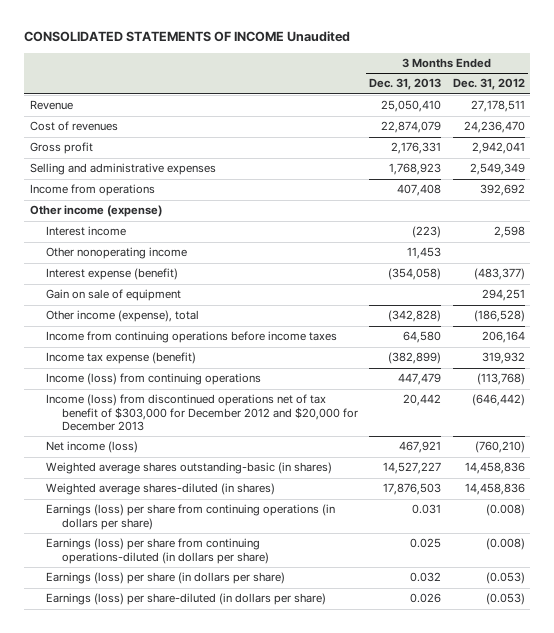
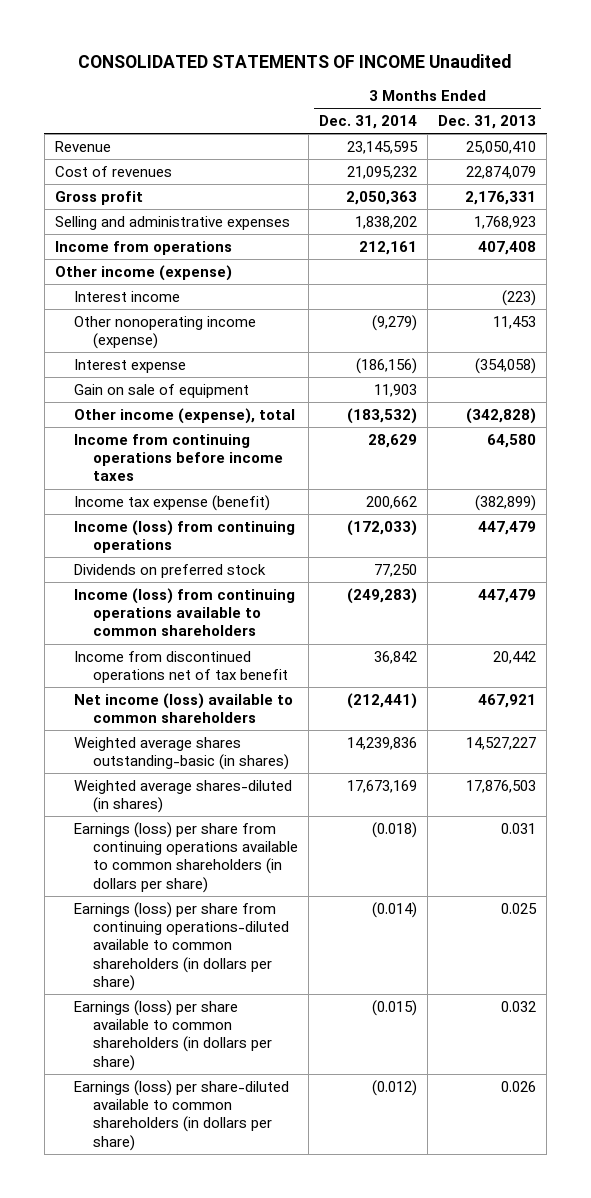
[452,78,525,91] Dec. 31, 2012 -> none
none -> [319,114,418,129] Dec. 31, 2014
[45,247,187,260] Other nonoperating income -> [73,315,256,350] Other nonoperating income (expense)
[45,268,178,281] Interest expense (benefit) -> [73,358,186,373] Interest expense
none -> [73,563,266,578] Dividends on preferred stock
none -> [73,587,295,637] Income (loss) from continuing operations available to common shareholders
[45,394,358,431] Income (loss) from discontinued operations net of tax benefit of $303,000 for December 2012 and $20,000 for December 2013 -> [73,650,288,684] Income from discontinued operations net of tax benefit
[45,441,138,454] Net income (loss) -> [73,692,293,724] Net income (loss) available to common shareholders
[45,504,335,530] Earnings (loss) per share from continuing operations (in dollars per share) -> [73,821,298,893] Earnings (loss) per share from continuing operations available to common shareholders (in dollars per share)
[45,538,269,564] Earnings (loss) per share from continuing operations-diluted (in dollars per share) -> [73,901,289,991] Earnings (loss) per share from continuing operations-diluted available to common shareholders (in dollars per share)
[45,572,285,585] Earnings (loss) per share (in dollars per share) -> [73,999,272,1071] Earnings (loss) per share available to common shareholders (in dollars per share)
[45,593,326,606] Earnings (loss) per share-diluted (in dollars per share) -> [73,1079,289,1151] Earnings (loss) per share-diluted available to common shareholders (in dollars per share)

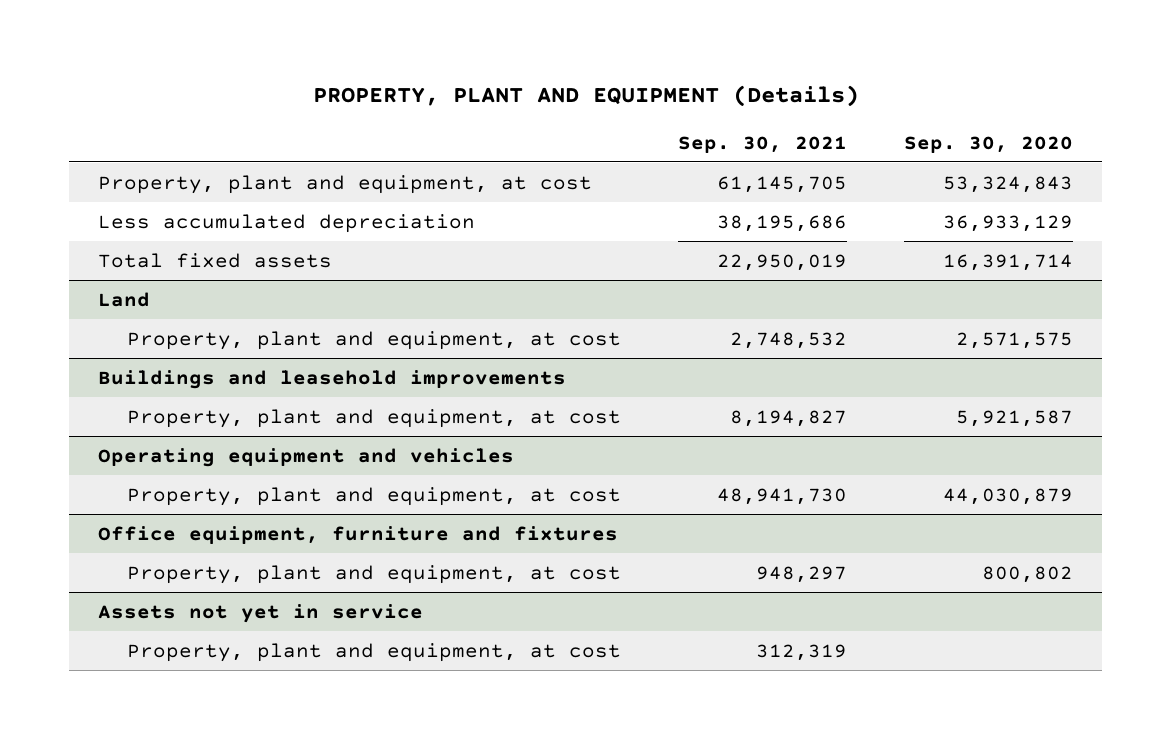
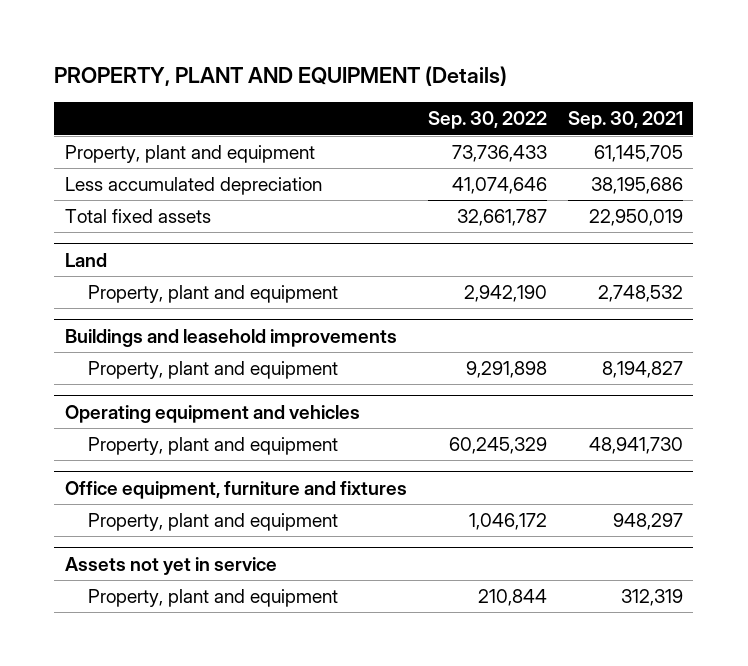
[904,135,1074,153] Sep. 30, 2020 -> none
none -> [427,111,547,130] Sep. 30, 2022
[98,174,593,194] Property, plant and equipment, at cost -> [64,145,315,164] Property, plant and equipment
[127,330,622,350] Property, plant and equipment, at cost -> [88,285,339,304] Property, plant and equipment
[127,408,622,428] Property, plant and equipment, at cost -> [88,361,339,380] Property, plant and equipment
[127,486,622,506] Property, plant and equipment, at cost -> [88,437,339,456] Property, plant and equipment
[127,564,622,584] Property, plant and equipment, at cost -> [88,513,339,532] Property, plant and equipment
[127,642,622,662] Property, plant and equipment, at cost -> [88,589,339,608] Property, plant and equipment

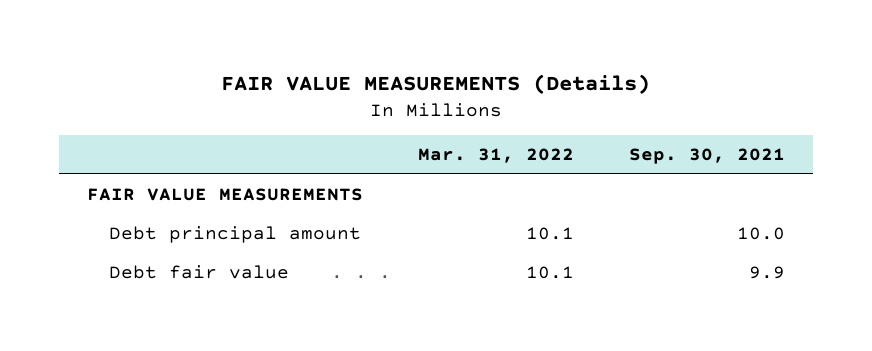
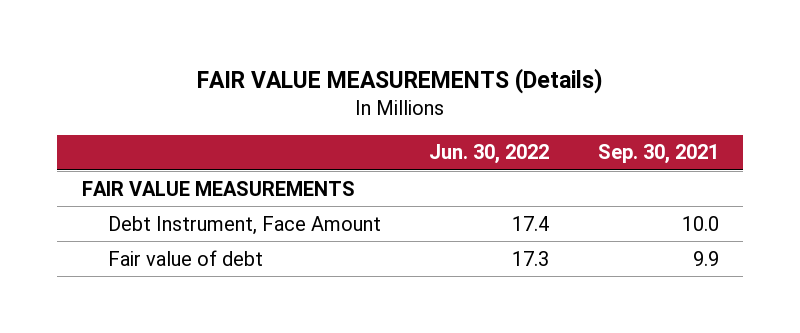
[418,148,575,164] Mar. 31, 2022 -> none
none -> [429,144,550,165] Jun. 30, 2022
[108,226,361,244] Debt principal amount -> [107,215,381,235] Debt Instrument, Face Amount
[108,265,289,280] Debt fair value -> [107,249,263,266] Fair value of debt

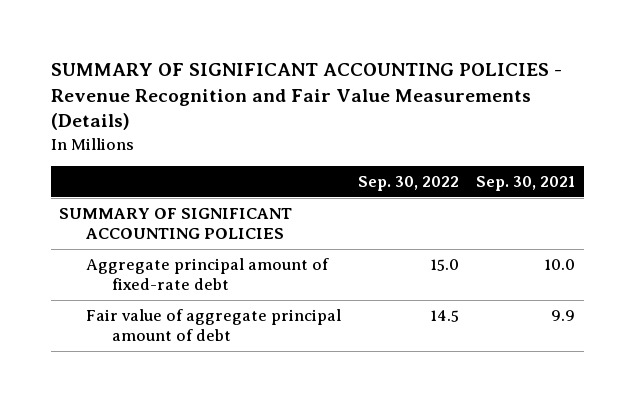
[197,68,604,95] FAIR VALUE MEASUREMENTS (Details) -> [50,63,562,131] SUMMARY OF SIGNIFICANT ACCOUNTING POLICIES - Revenue Recognition and Fair Value Measurements (Details)
[429,144,550,165] Jun. 30, 2022 -> none
none -> [358,176,460,192] Sep. 30, 2022
[81,180,355,196] FAIR VALUE MEASUREMENTS -> none
none -> [59,207,293,240] SUMMARY OF SIGNIFICANT ACCOUNTING POLICIES
[107,215,381,235] Debt Instrument, Face Amount -> [85,257,329,291] Aggregate principal amount of fixed-rate debt
[107,249,263,266] Fair value of debt -> [85,308,341,342] Fair value of aggregate principal amount of debt

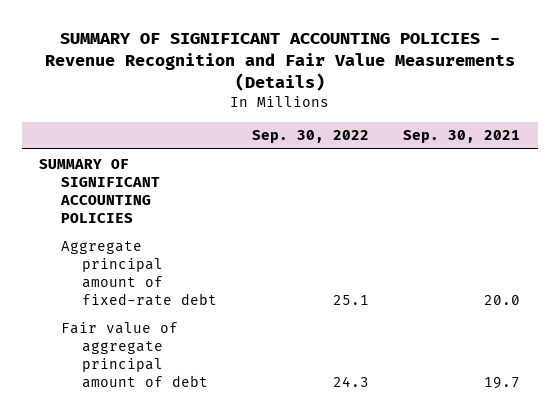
[430,258,460,271] 15.0 -> [332,295,369,306] 25.1
[544,258,576,270] 10.0 -> [484,295,521,306] 20.0
[430,309,460,322] 14.5 -> [332,376,369,388] 24.3
[551,309,576,321] 9.9 -> [484,377,521,390] 19.7

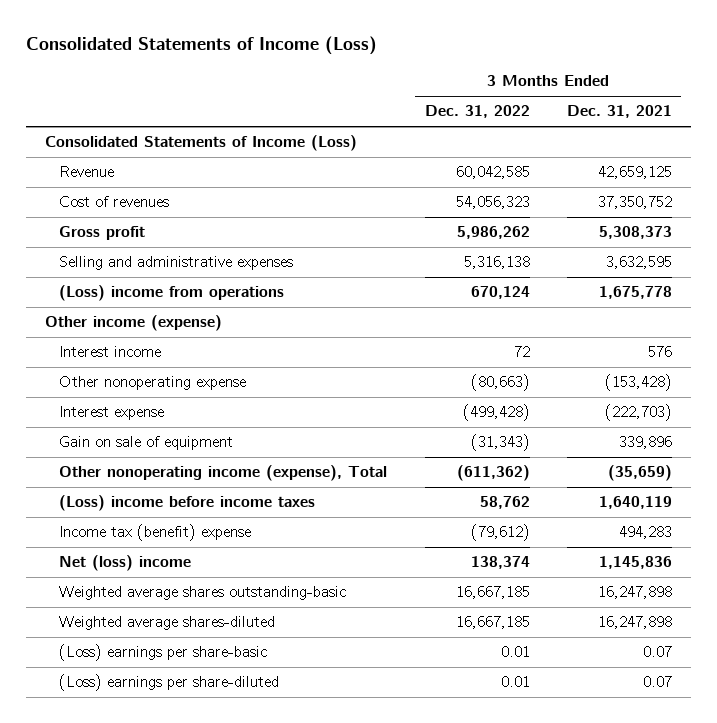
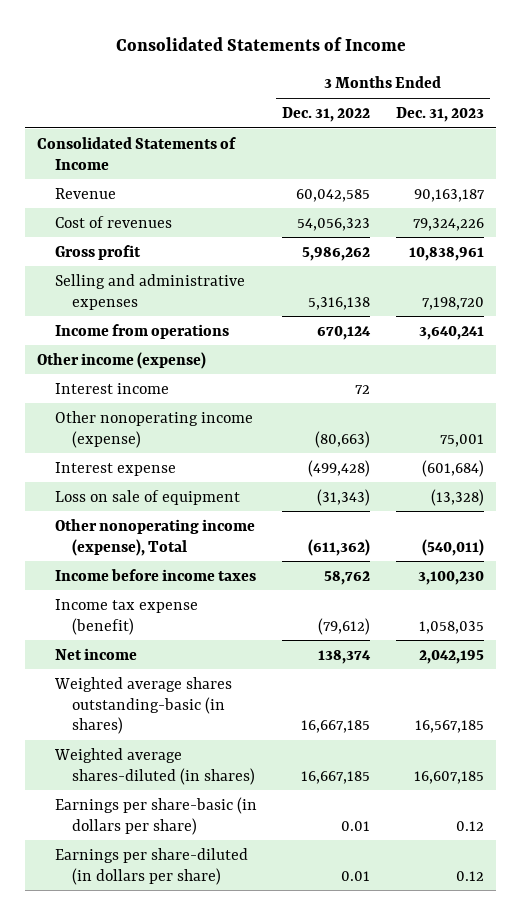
[26,36,378,56] Consolidated Statements of Income (Loss) -> [115,37,406,52] Consolidated Statements of Income
[566,105,672,119] Dec. 31, 2021 -> none
none -> [395,106,484,122] Dec. 31, 2023
[44,135,357,152] Consolidated Statements of Income (Loss) -> [37,136,237,170] Consolidated Statements of Income
[59,285,285,302] (Loss) income from operations -> [54,323,229,339] Income from operations
[59,376,247,391] Other nonoperating expense -> [54,410,253,448] Other nonoperating income (expense)
[59,436,234,451] Gain on sale of equipment -> [54,489,240,505] Loss on sale of equipment
[59,495,316,512] (Loss) income before income taxes -> [54,568,256,581] Income before income taxes
[59,524,252,542] Income tax (benefit) expense -> [54,598,198,635] Income tax expense (benefit)
[59,555,192,572] Net (loss) income -> [54,647,137,660] Net income
[59,586,347,601] Weighted average shares outstanding-basic -> [53,676,232,735] Weighted average shares outstanding-basic (in shares)
[59,616,276,631] Weighted average shares-diluted -> [53,747,255,785] Weighted average shares-diluted (in shares)
[59,644,268,662] (Loss) earnings per share-basic -> [54,796,257,835] Earnings per share-basic (in dollars per share)
[59,674,280,692] (Loss) earnings per share-diluted -> [54,847,248,885] Earnings per share-diluted (in dollars per share)

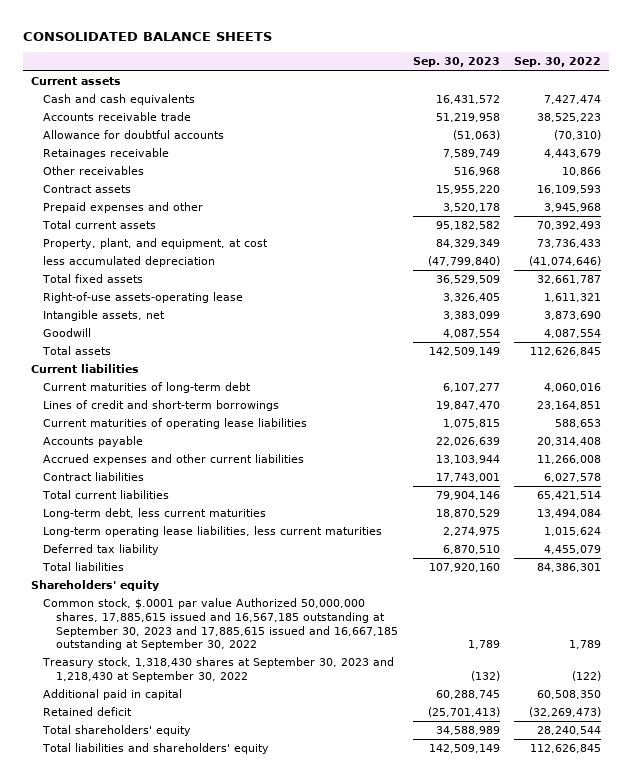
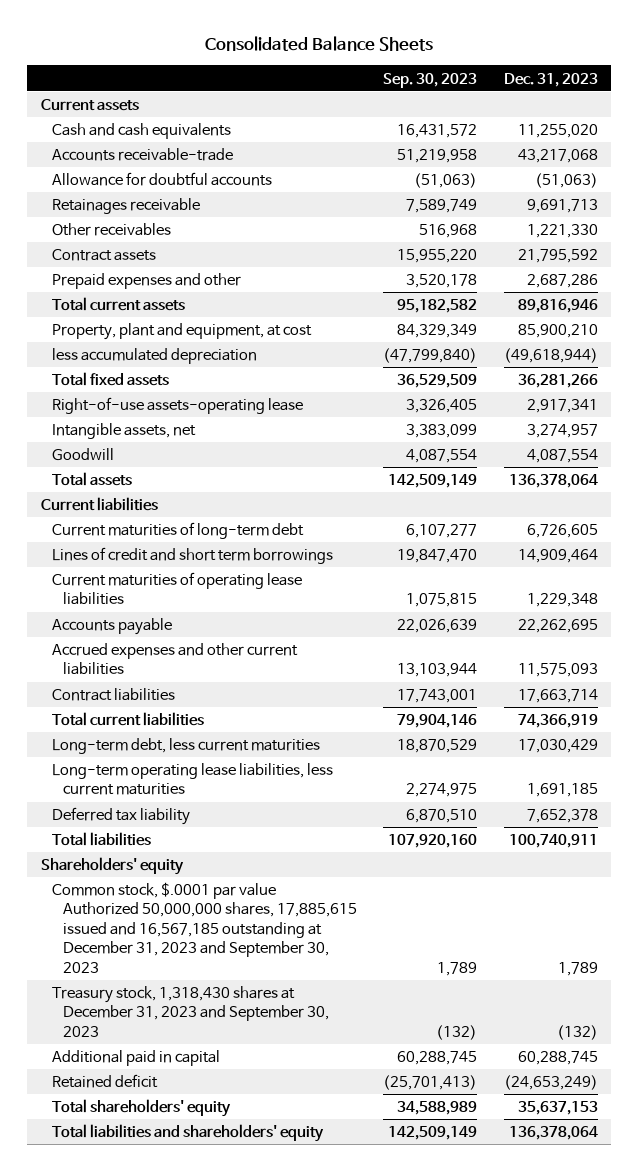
[23,31,273,41] CONSOLIDATED BALANCE SHEETS -> [205,36,434,52] Consolidated Balance Sheets
[514,57,602,68] Sep. 30, 2022 -> none
none -> [503,72,598,87] Dec. 31, 2023
[43,112,192,122] Accounts receivable trade -> [51,148,233,162] Accounts receivable-trade
[43,238,269,250] Property, plant, and equipment, at cost -> [51,323,312,341] Property, plant and equipment, at cost
[43,400,280,412] Lines of credit and short-term borrowings -> [51,547,333,565] Lines of credit and short term borrowings
[43,598,398,651] Common stock, $.0001 par value Authorized 50,000,000 shares, 17,885,615 issued and 16,567,185 outstanding at September 30, 2023 and 17,885,615 issued and 16,667,185 outstanding at September 30, 2022 -> [51,882,357,973] Common stock, $.0001 par value Authorized 50,000,000 shares, 17,885,615 issued and 16,567,185 outstanding at December 31, 2023 and September 30, 2023
[42,657,395,682] Treasury stock, 1,318,430 shares at September 30, 2023 and 1,218,430 at September 30, 2022 -> [51,986,329,1037] Treasury stock, 1,318,430 shares at December 31, 2023 and September 30, 2023

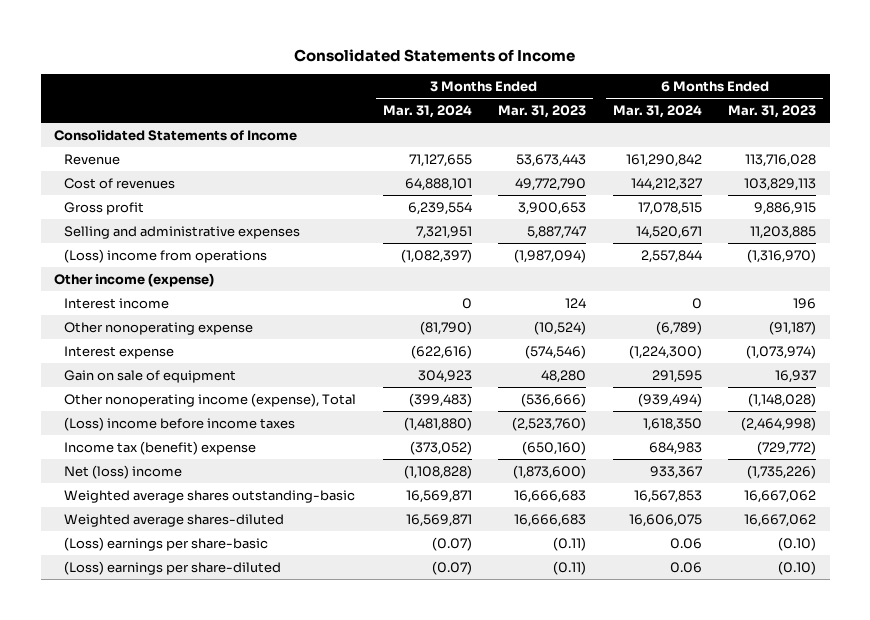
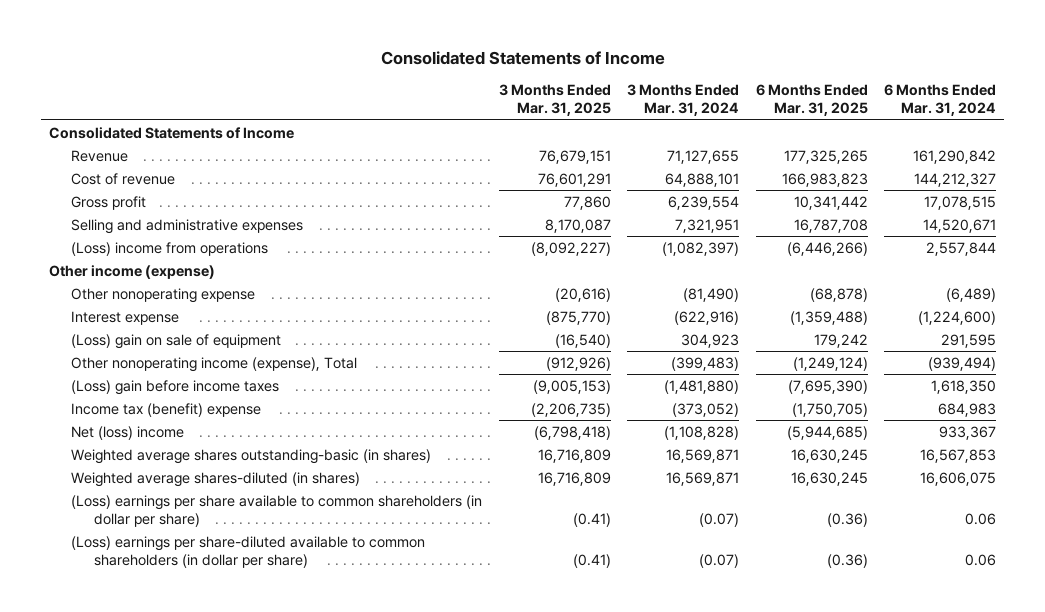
[498,104,587,118] Mar. 31, 2023 -> none
[728,104,817,118] Mar. 31, 2023 -> none
none -> [498,84,611,117] 3 Months Ended Mar. 31, 2025
none -> [755,84,868,117] 6 Months Ended Mar. 31, 2025
[63,177,175,189] Cost of revenues -> [71,172,176,185] Cost of revenue
[63,297,169,309] Interest income -> none
[419,320,472,335] (81,790) -> [683,287,740,302] (81,490)
[655,320,702,335] (6,789) -> [946,287,997,302] (6,489)
[410,344,472,359] (622,616) -> [674,310,740,325] (622,916)
[628,344,702,359] (1,224,300) -> [918,310,997,325] (1,224,600)
[63,369,236,383] Gain on sale of equipment -> [71,333,282,349] (Loss) gain on sale of equipment
[63,416,295,431] (Loss) income before income taxes -> [71,379,280,395] (Loss) gain before income taxes
[63,489,355,503] Weighted average shares outstanding-basic -> [71,448,432,464] Weighted average shares outstanding-basic (in shares)
[63,513,284,527] Weighted average shares-diluted -> [71,471,361,487] Weighted average shares-diluted (in shares)
[63,536,268,551] (Loss) earnings per share-basic -> [71,494,483,527] (Loss) earnings per share available to common shareholders (in dollar per share)
[63,560,281,575] (Loss) earnings per share-diluted -> [71,535,426,568] (Loss) earnings per share-diluted available to common shareholders (in dollar per share)

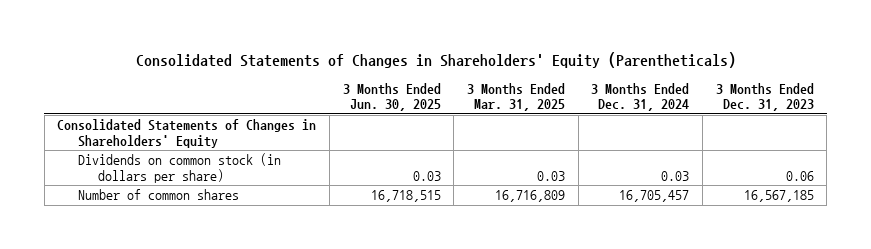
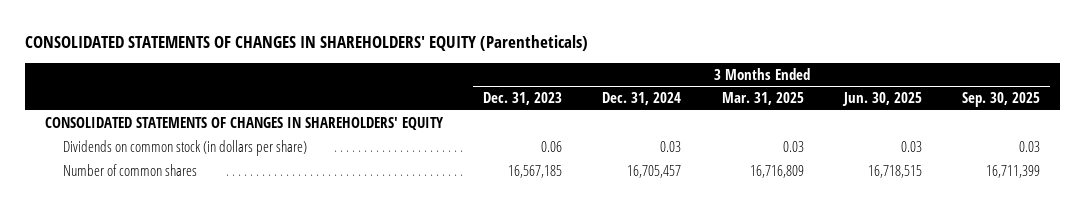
[135,52,736,69] Consolidated Statements of Changes in Shareholders' Equity (Parentheticals) -> [24,34,588,51] CONSOLIDATED STATEMENTS OF CHANGES IN SHAREHOLDERS' EQUITY (Parentheticals)
none -> [962,92,1041,108] Sep. 30, 2025
[57,119,317,148] Consolidated Statements of Changes in Shareholders' Equity -> [44,117,444,131] CONSOLIDATED STATEMENTS OF CHANGES IN SHAREHOLDERS' EQUITY

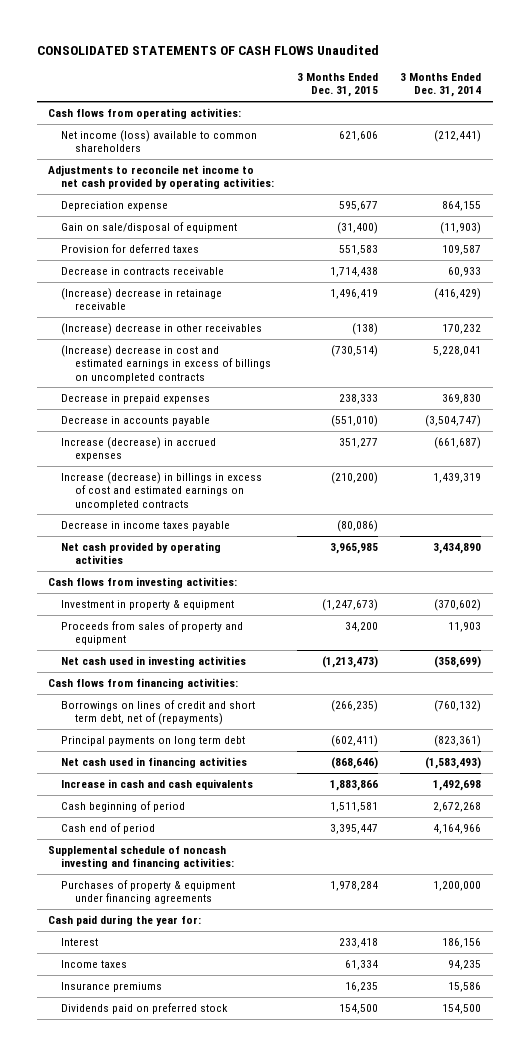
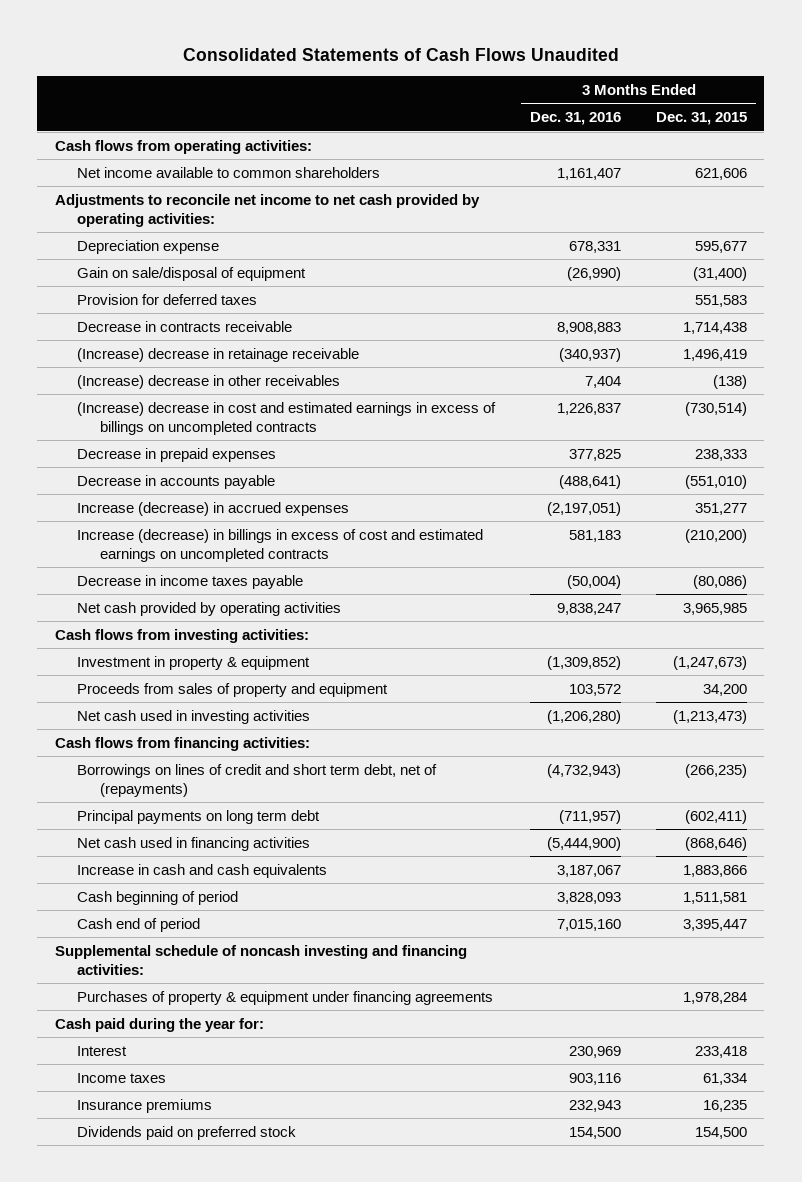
[36,44,379,55] CONSOLIDATED STATEMENTS OF CASH FLOWS Unaudited -> [182,47,619,61] Consolidated Statements of Cash Flows Unaudited
[400,73,482,98] 3 Months Ended Dec. 31, 2014 -> none
none -> [530,112,622,126] Dec. 31, 2016
[61,129,258,153] Net income (loss) available to common shareholders -> [77,166,381,178] Net income available to common shareholders

